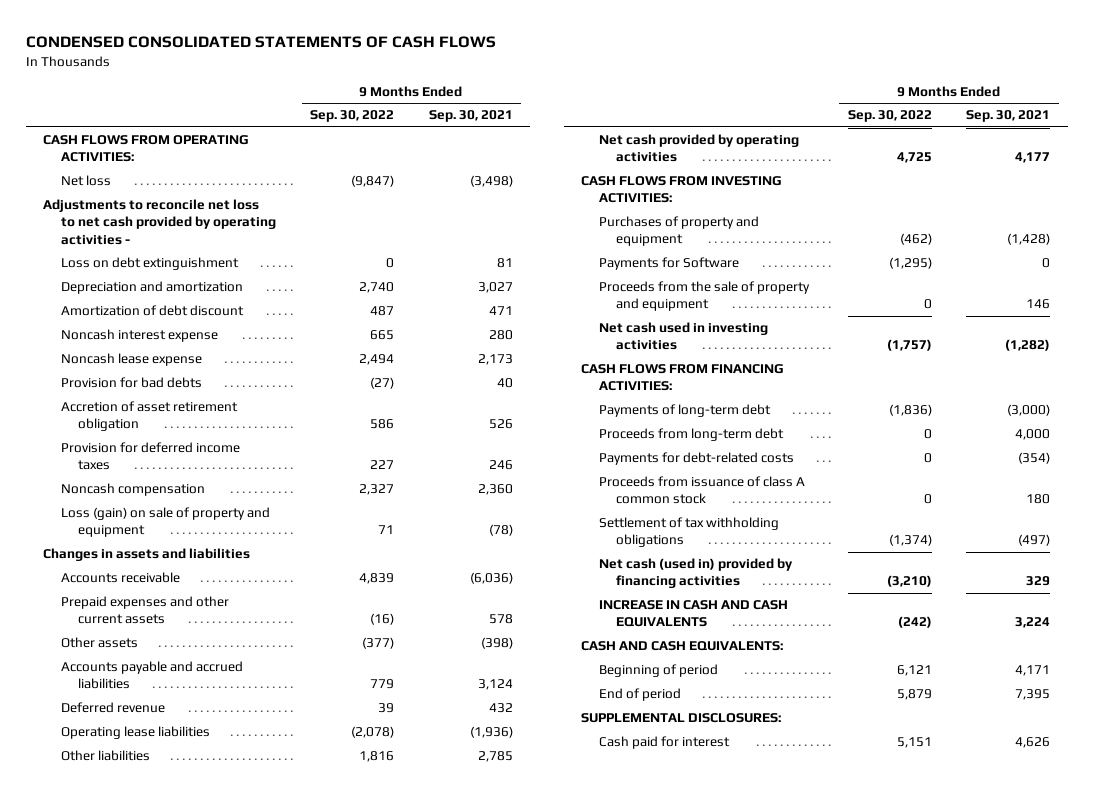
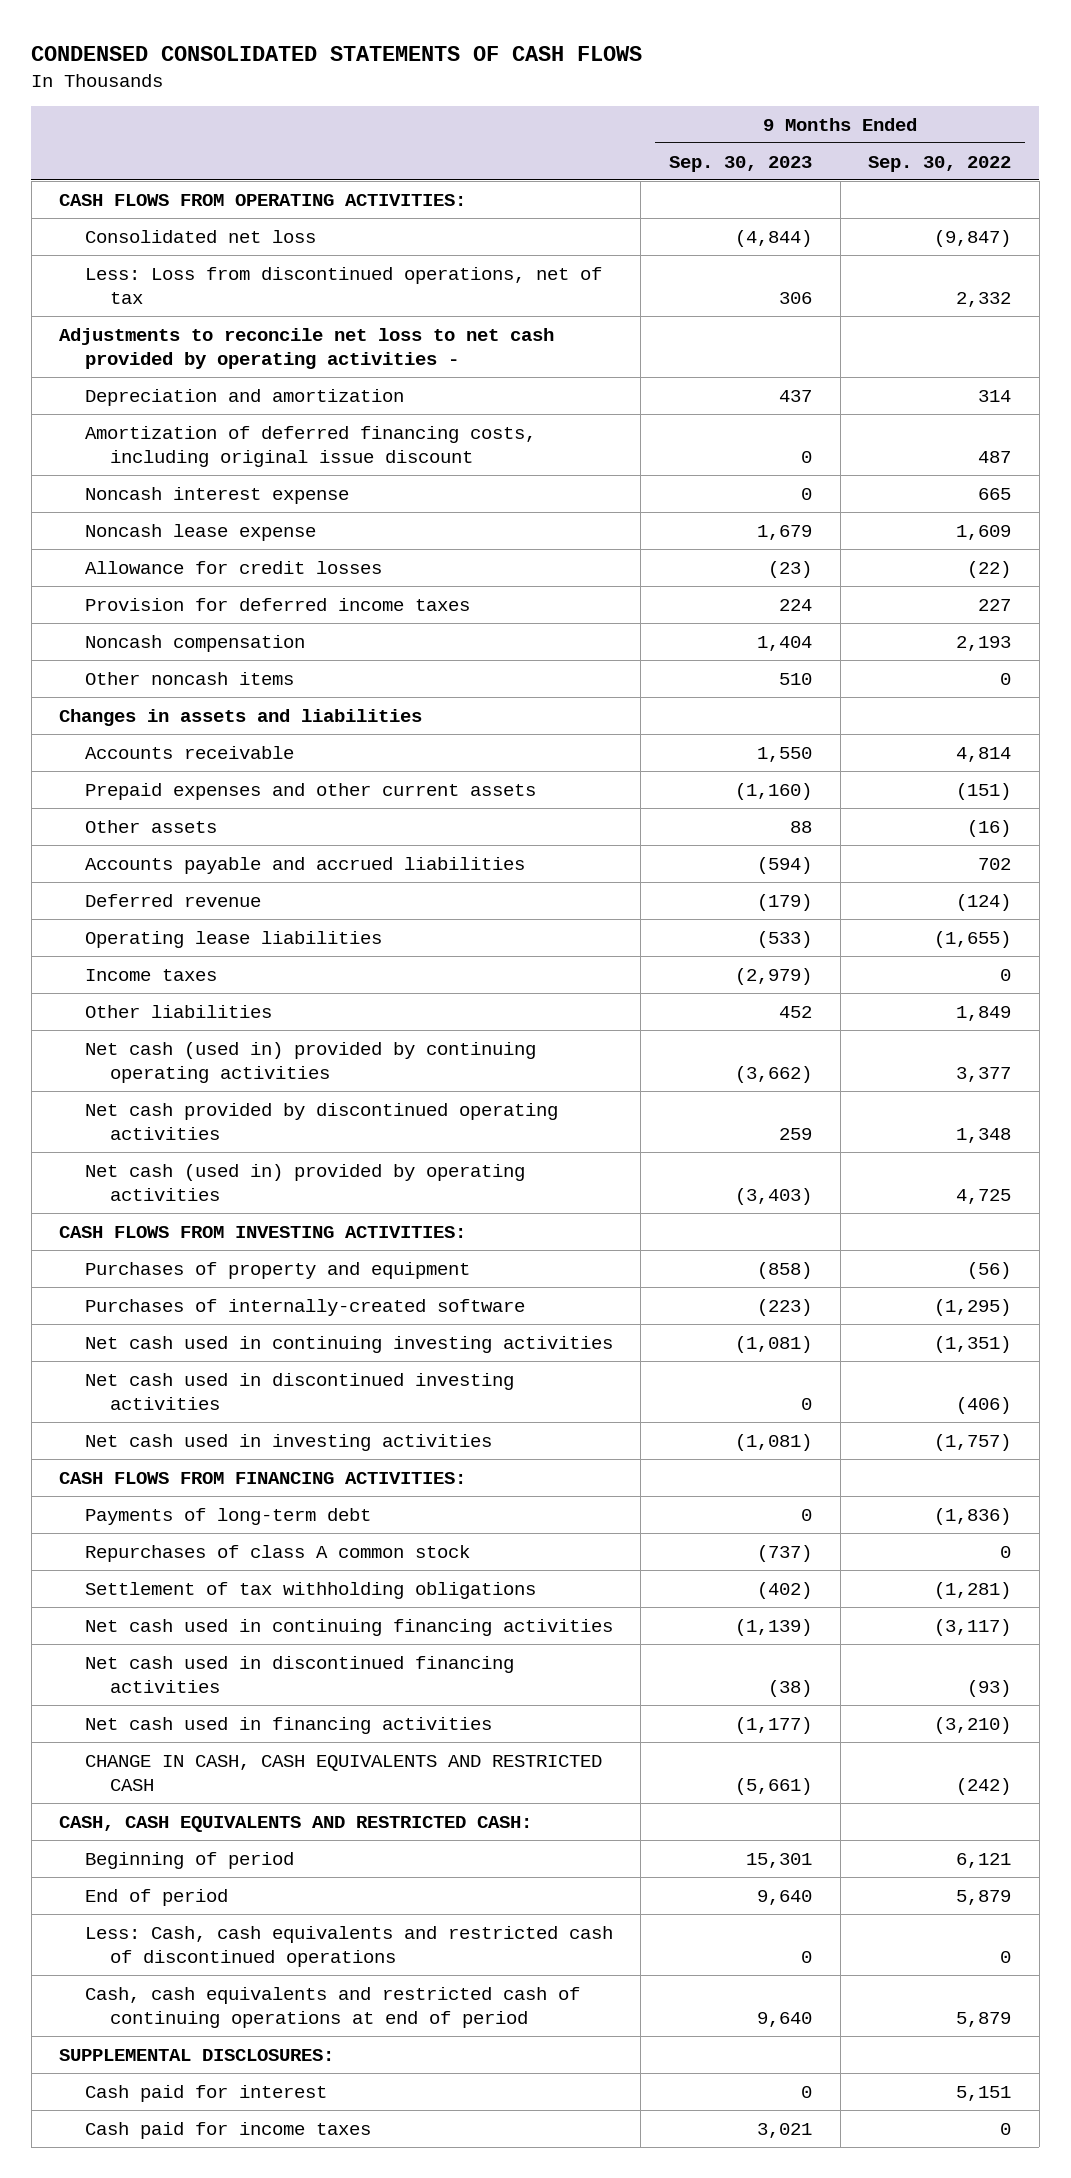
[428,110,513,123] Sep. 30, 2021 -> none
none -> [668,155,812,172] Sep. 30, 2023
[60,175,111,187] Net loss -> [84,229,316,243] Consolidated net loss
none -> [84,266,602,304] Less: Loss from discontinued operations, net of tax
[60,257,239,271] Loss on debt extinguishment -> none
[359,282,395,294] 2,740 -> [978,389,1012,402] 314
[60,305,244,317] Amortization of debt discount -> [84,425,536,467] Amortization of deferred financing costs, including original issue discount
[60,377,202,389] Provision for bad debts -> none
[60,401,238,432] Accretion of asset retirement obligation -> none
[359,354,395,366] 2,494 -> [956,524,1012,540] 1,609
none -> [84,560,382,574] Allowance for credit losses
[60,507,270,538] Loss (gain) on sale of property and equipment -> none
[359,484,395,496] 2,327 -> [956,635,1012,651] 2,193
none -> [84,671,294,685] Other noncash items
[359,573,395,585] 4,839 -> [956,746,1012,762] 4,814
[370,613,395,626] (16) -> [956,782,1012,800] (151)
[362,637,395,650] (377) -> [967,819,1012,837] (16)
[370,679,395,690] 779 -> [978,857,1012,870] 702
[378,703,395,714] 39 -> [956,893,1012,911] (124)
[351,726,395,739] (2,078) -> [934,930,1012,948] (1,655)
none -> [84,968,217,981] Income taxes
[359,751,395,763] 1,816 -> [956,1005,1012,1021] 1,849
none -> [84,1041,536,1083] Net cash (used in) provided by continuing operating activities
none -> [84,1102,558,1140] Net cash provided by discontinued operating activities
[598,134,799,163] Net cash provided by operating activities -> [84,1163,525,1201] Net cash (used in) provided by operating activities
[598,281,810,312] Proceeds from the sale of property and equipment -> none
[900,233,933,246] (462) -> [967,1261,1012,1279] (56)
[598,257,739,271] Payments for Software -> [84,1298,525,1316] Purchases of internally-created software
none -> [84,1335,613,1353] Net cash used in continuing investing activities
none -> [84,1372,514,1410] Net cash used in discontinued investing activities
[598,428,784,442] Proceeds from long-term debt -> none
[598,452,794,466] Payments for debt-related costs -> none
[598,476,805,505] Proceeds from issuance of class A common stock -> [84,1544,470,1562] Repurchases of class A common stock
[889,534,933,547] (1,374) -> [934,1581,1012,1599] (1,281)
none -> [84,1618,613,1636] Net cash used in continuing financing activities
none -> [84,1655,514,1693] Net cash used in discontinued financing activities
[598,558,793,589] Net cash (used in) provided by financing activities -> [84,1716,492,1734] Net cash used in financing activities
[598,600,788,628] INCREASE IN CASH AND CASH EQUIVALENTS -> [84,1754,602,1791] CHANGE IN CASH, CASH EQUIVALENTS AND RESTRICTED CASH
[581,641,784,652] CASH AND CASH EQUIVALENTS: -> [59,1815,533,1832] CASH, CASH EQUIVALENTS AND RESTRICTED CASH:
none -> [84,1925,613,1967] Less: Cash, cash equivalents and restricted cash of discontinued operations
none -> [84,1986,580,2028] Cash, cash equivalents and restricted cash of continuing operations at end of period
none -> [84,2121,371,2139] Cash paid for income taxes

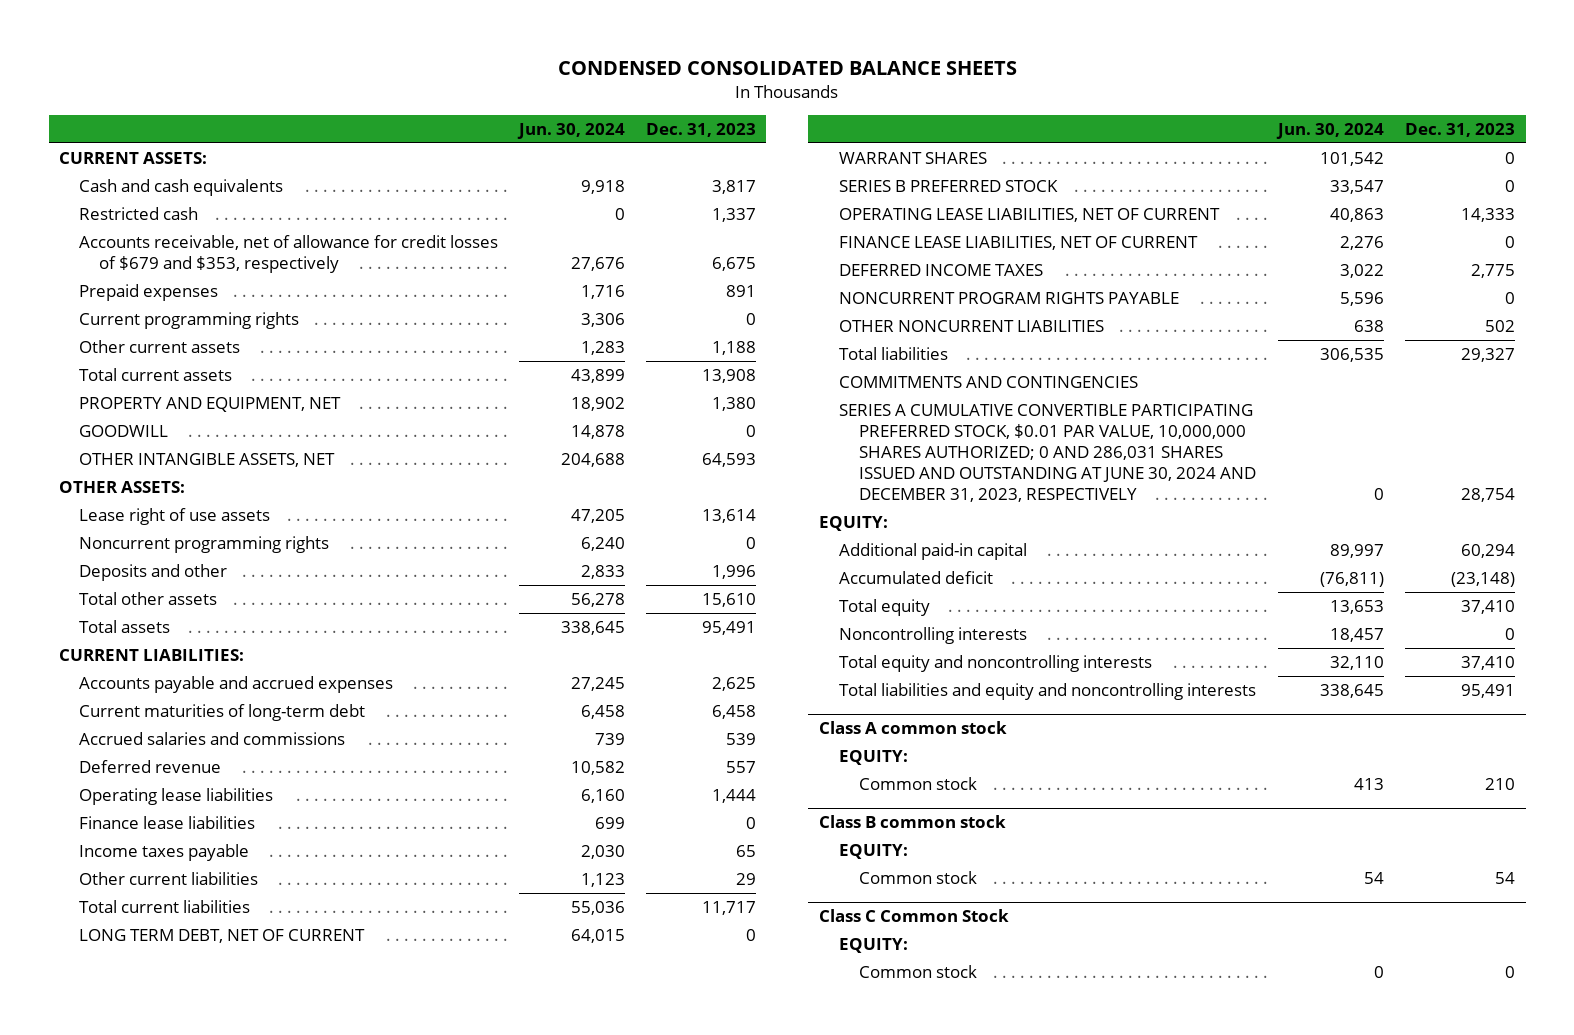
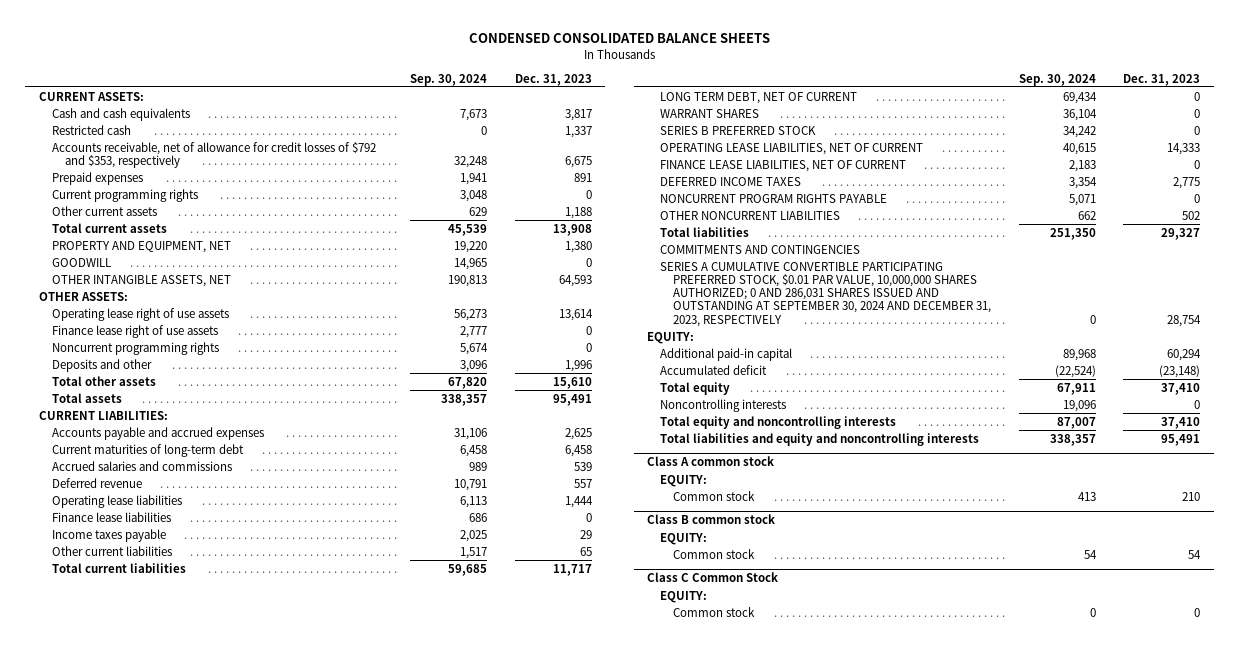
[516,122,625,139] Jun. 30, 2024 -> none
none -> [410,73,488,86] Sep. 30, 2024
[79,234,499,273] Accounts receivable, net of allowance for credit losses of $679 and $353, respectively -> [51,141,376,168] Accounts receivable, net of allowance for credit losses of $792 and $353, respectively
[79,507,271,525] Lease right of use assets -> [51,307,229,321] Operating lease right of use assets
none -> [51,324,218,338] Finance lease right of use assets
[735,844,756,857] 65 -> [579,529,592,539] 29
[735,872,756,885] 29 -> [579,546,592,556] 65
[838,403,1256,503] SERIES A CUMULATIVE CONVERTIBLE PARTICIPATING PREFERRED STOCK, $0.01 PAR VALUE, 10,000,000 SHARES AUTHORIZED; 0 AND 286,031 SHARES ISSUED AND OUTSTANDING AT JUNE 30, 2024 AND DECEMBER 31, 2023, RESPECTIVELY -> [660,261,992,327] SERIES A CUMULATIVE CONVERTIBLE PARTICIPATING PREFERRED STOCK, $0.01 PAR VALUE, 10,000,000 SHARES AUTHORIZED; 0 AND 286,031 SHARES ISSUED AND OUTSTANDING AT SEPTEMBER 30, 2024 AND DECEMBER 31, 2023, RESPECTIVELY

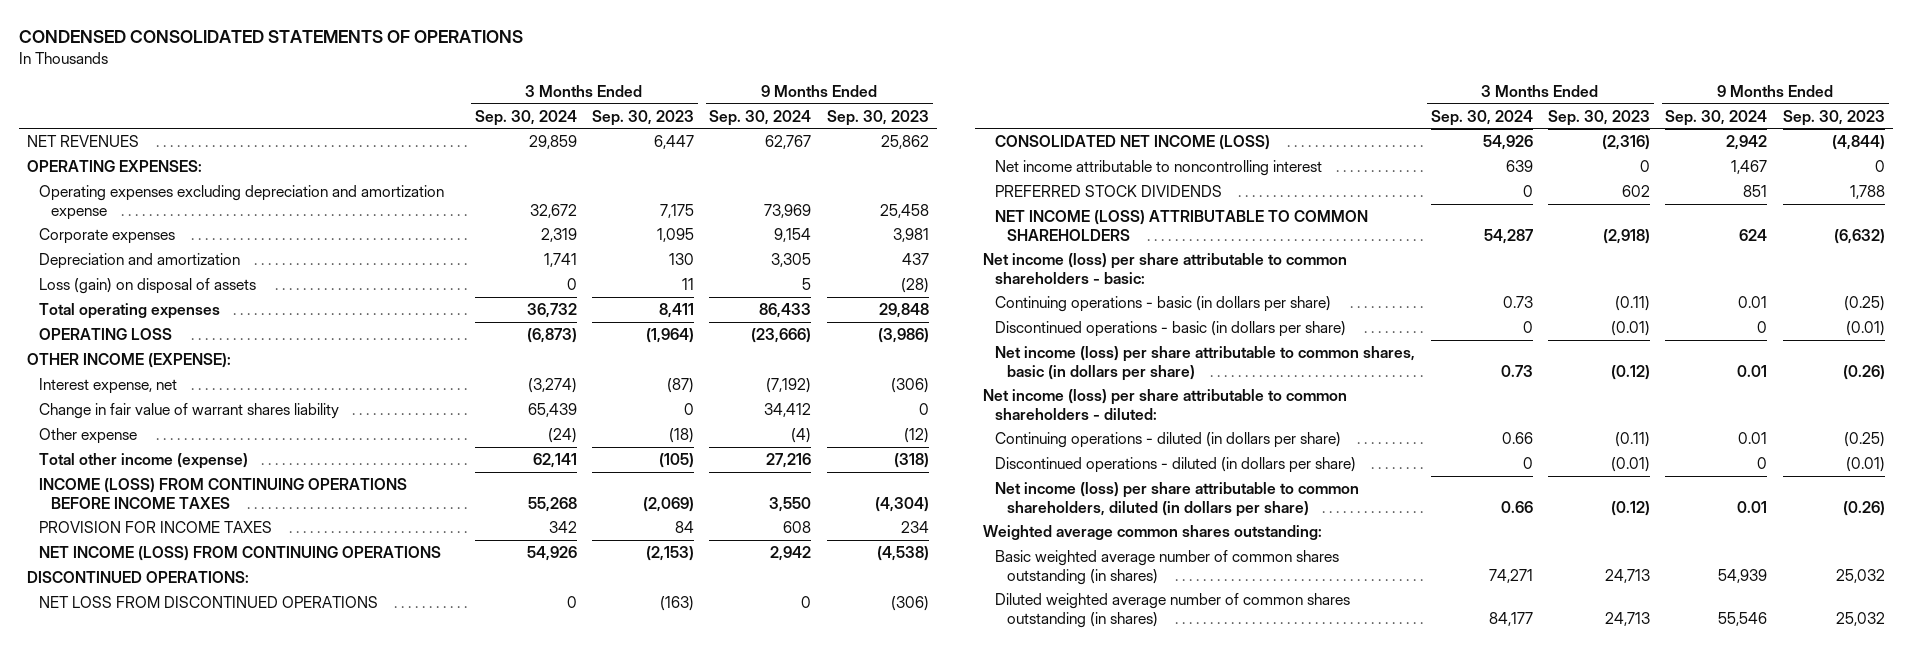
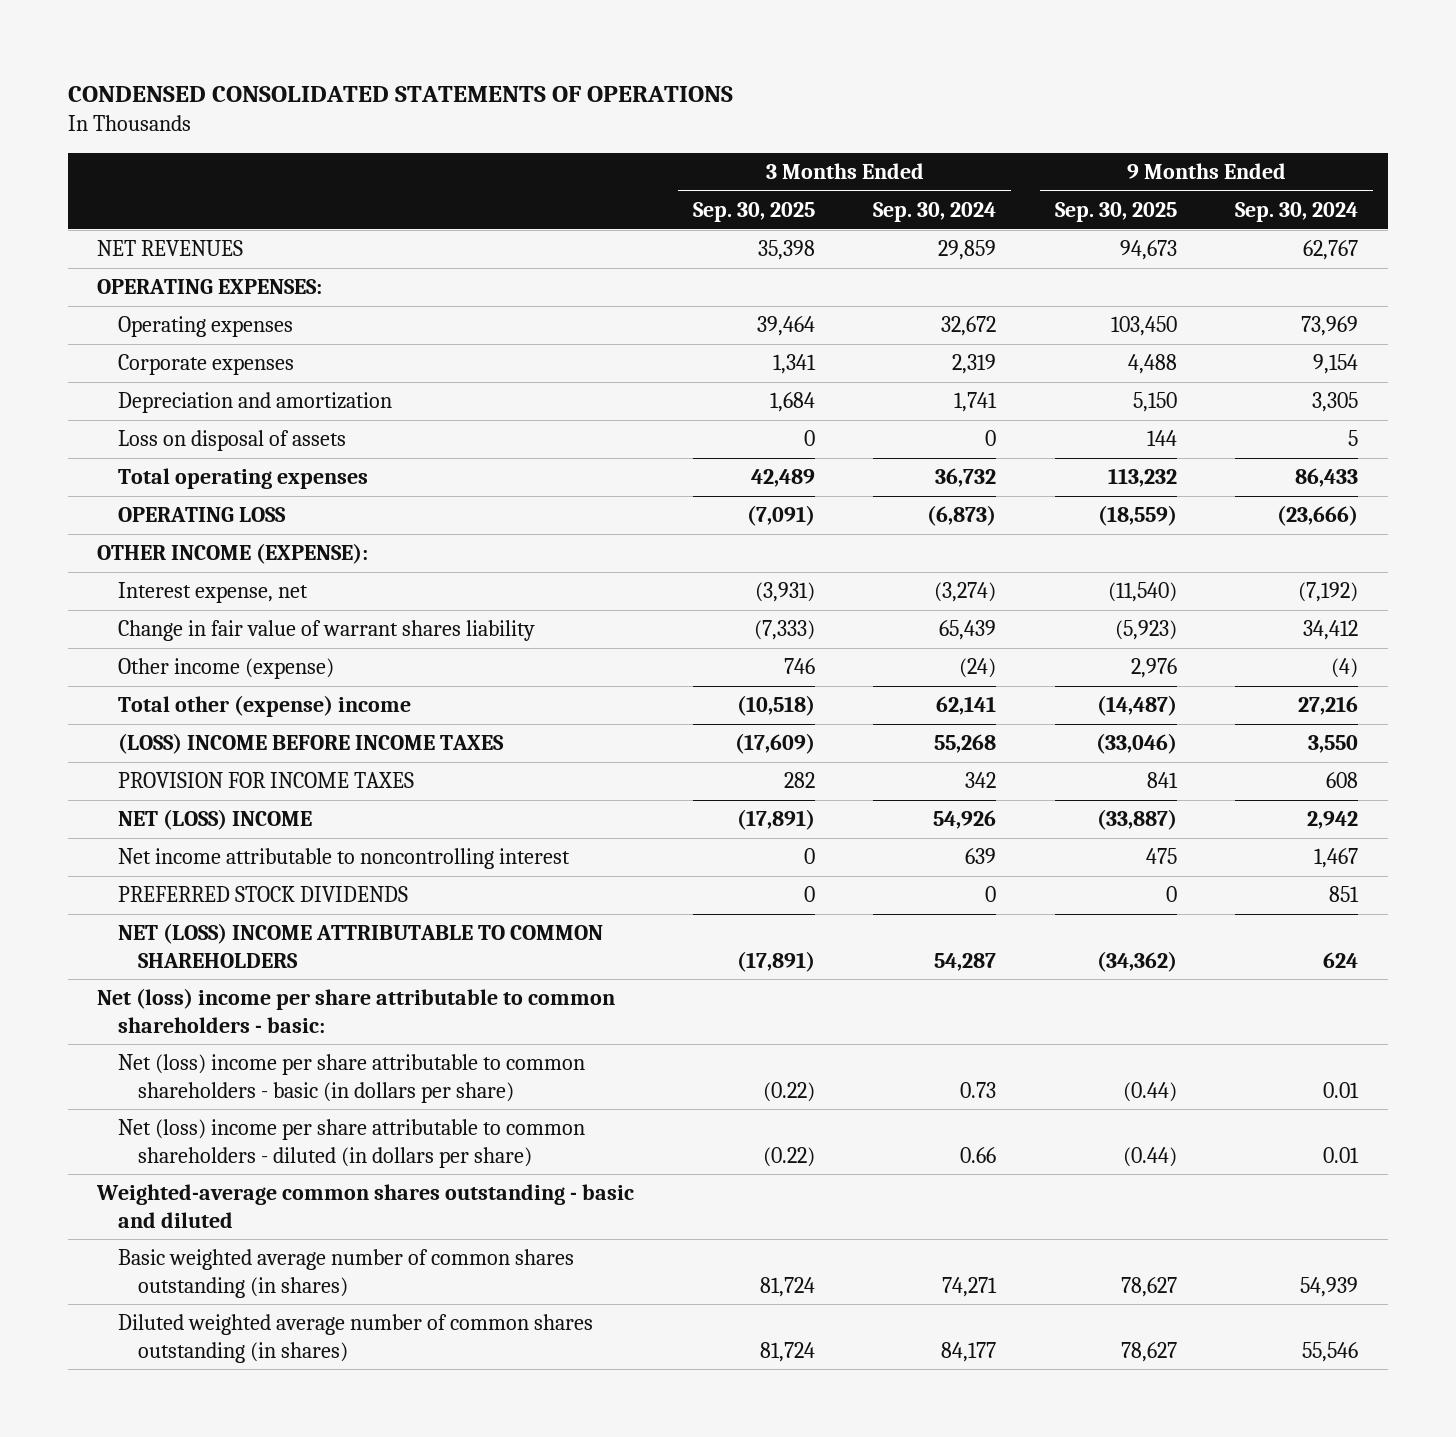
[591,109,694,126] Sep. 30, 2023 -> none
[826,109,929,126] Sep. 30, 2023 -> none
none -> [692,202,815,223] Sep. 30, 2025
none -> [1054,202,1177,223] Sep. 30, 2025
[39,184,445,220] Operating expenses excluding depreciation and amortization expense -> [117,316,293,338] Operating expenses
[39,277,257,294] Loss (gain) on disposal of assets -> [117,430,346,452] Loss on disposal of assets
[39,427,138,444] Other expense -> [117,658,334,680] Other income (expense)
[39,452,249,469] Total other income (expense) -> [117,695,411,718] Total other (expense) income
[39,477,408,509] INCOME (LOSS) FROM CONTINUING OPERATIONS BEFORE INCOME TAXES -> [117,733,504,755] (LOSS) INCOME BEFORE INCOME TAXES
[39,545,442,561] NET INCOME (LOSS) FROM CONTINUING OPERATIONS -> none
[26,570,249,583] DISCONTINUED OPERATIONS: -> none
[39,595,379,608] NET LOSS FROM DISCONTINUED OPERATIONS -> none
[995,134,1271,150] CONSOLIDATED NET INCOME (LOSS) -> [117,809,312,831] NET (LOSS) INCOME
[995,295,1332,312] Continuing operations - basic (in dollars per share) -> none
[995,320,1347,337] Discontinued operations - basic (in dollars per share) -> none
[982,388,1347,420] Net income (loss) per share attributable to common shareholders - diluted: -> none
[995,431,1342,448] Continuing operations - diluted (in dollars per share) -> none
[995,456,1357,473] Discontinued operations - diluted (in dollars per share) -> none
[995,209,1369,241] NET INCOME (LOSS) ATTRIBUTABLE TO COMMON SHAREHOLDERS -> [117,923,603,968] NET (LOSS) INCOME ATTRIBUTABLE TO COMMON SHAREHOLDERS
[982,252,1347,284] Net income (loss) per share attributable to common shareholders - basic: -> [97,988,616,1033] Net (loss) income per share attributable to common shareholders - basic:
[995,345,1416,381] Net income (loss) per share attributable to common shares, basic (in dollars per share) -> [117,1054,585,1103] Net (loss) income per share attributable to common shareholders - basic (in dollars per share)
[995,481,1360,517] Net income (loss) per share attributable to common shareholders, diluted (in dollars per share) -> [117,1119,585,1168] Net (loss) income per share attributable to common shareholders - diluted (in dollars per share)
[982,524,1322,540] Weighted average common shares outstanding: -> [96,1184,635,1228] Weighted-average common shares outstanding - basic and diluted

